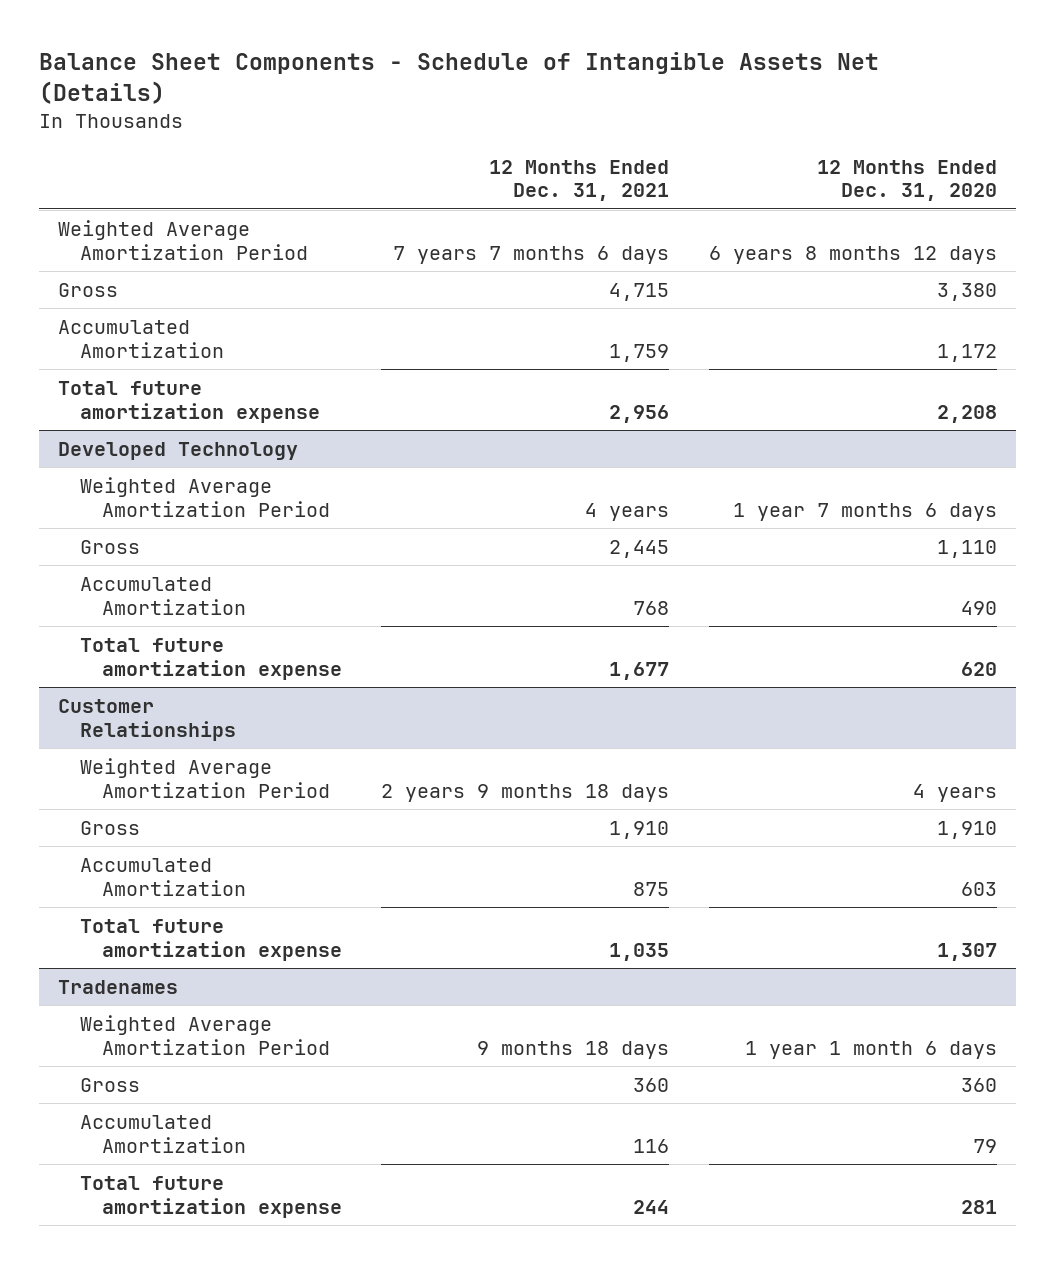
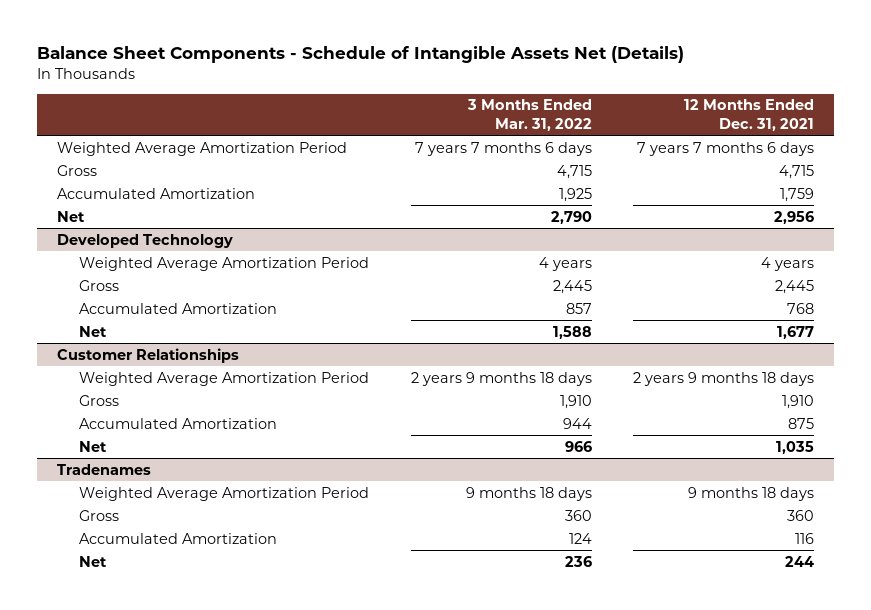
[816,159,997,202] 12 Months Ended Dec. 31, 2020 -> none
none -> [466,99,592,132] 3 Months Ended Mar. 31, 2022
[58,381,321,423] Total future amortization expense -> [57,210,86,222] Net
[80,638,343,680] Total future amortization expense -> [79,325,108,337] Net
[80,919,343,961] Total future amortization expense -> [79,440,108,452] Net
[80,1176,343,1218] Total future amortization expense -> [79,555,108,567] Net

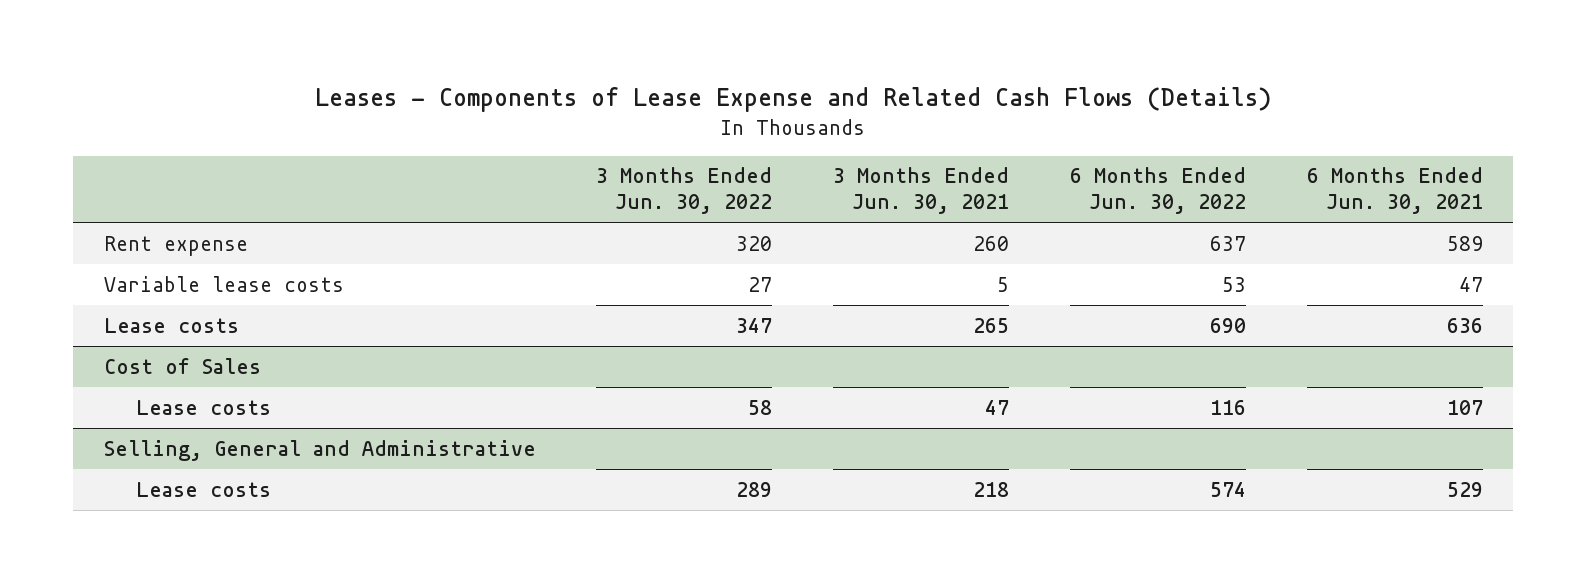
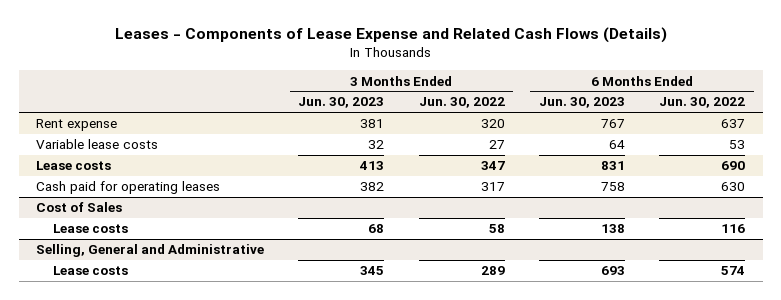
[833,167,1010,214] 3 Months Ended Jun. 30, 2021 -> none
[1306,167,1483,214] 6 Months Ended Jun. 30, 2021 -> none
none -> [298,97,385,109] Jun. 30, 2023
none -> [539,97,626,109] Jun. 30, 2023
none -> [35,181,220,195] Cash paid for operating leases

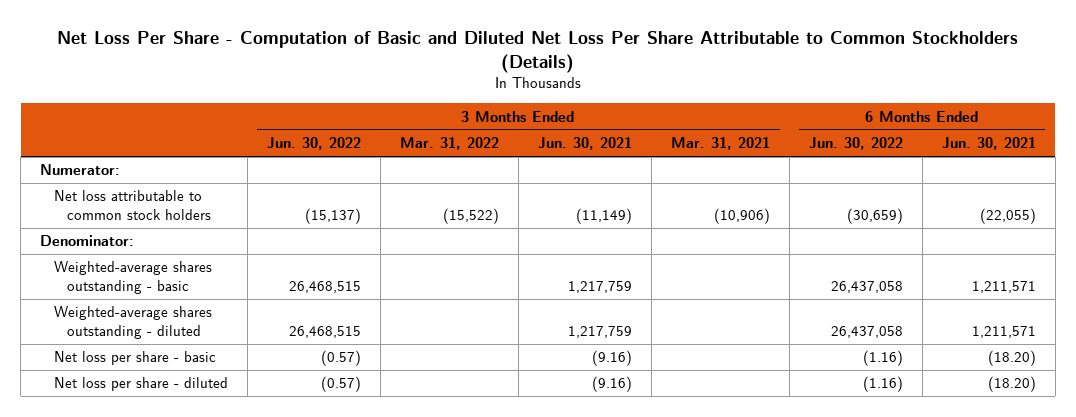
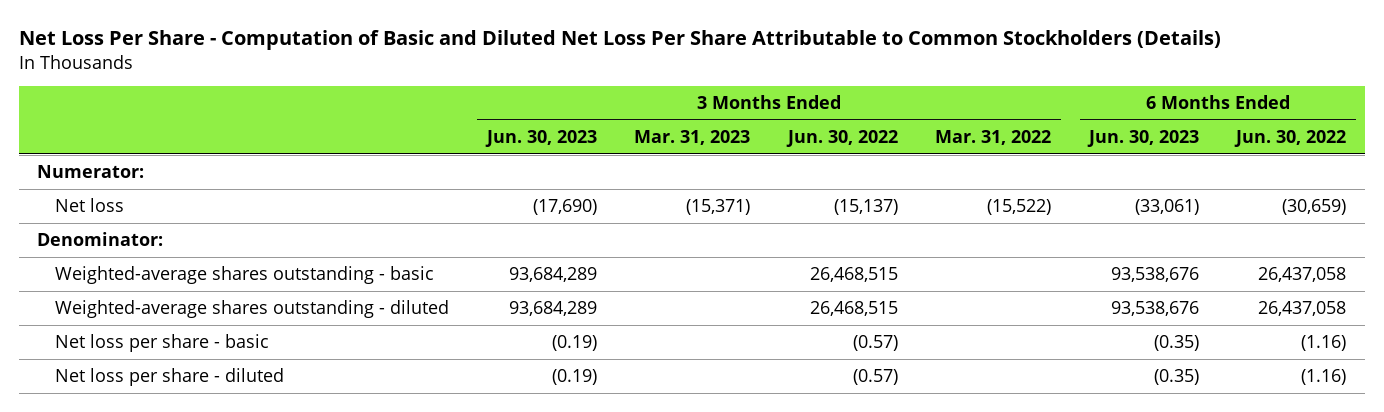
[537,137,632,151] Jun. 30, 2021 -> none
[670,137,770,151] Mar. 31, 2021 -> none
[941,137,1036,151] Jun. 30, 2021 -> none
none -> [484,130,597,148] Jun. 30, 2023
none -> [634,130,751,146] Mar. 31, 2023
none -> [1086,130,1199,148] Jun. 30, 2023
[53,190,212,220] Net loss attributable to common stock holders -> [55,198,125,213] Net loss

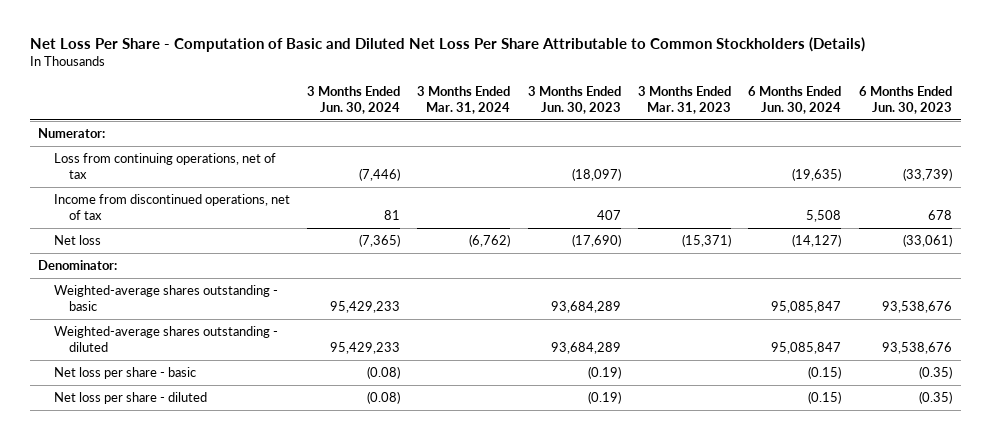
[785,130,898,148] Jun. 30, 2022 -> none
[935,130,1052,146] Mar. 31, 2022 -> none
[1234,130,1347,148] Jun. 30, 2022 -> none
none -> [306,85,400,114] 3 Months Ended Jun. 30, 2024
none -> [417,85,511,114] 3 Months Ended Mar. 31, 2024
none -> [748,85,842,114] 6 Months Ended Jun. 30, 2024
none -> [53,152,276,180] Loss from continuing operations, net of tax
none -> [53,193,290,221] Income from discontinued operations, net of tax

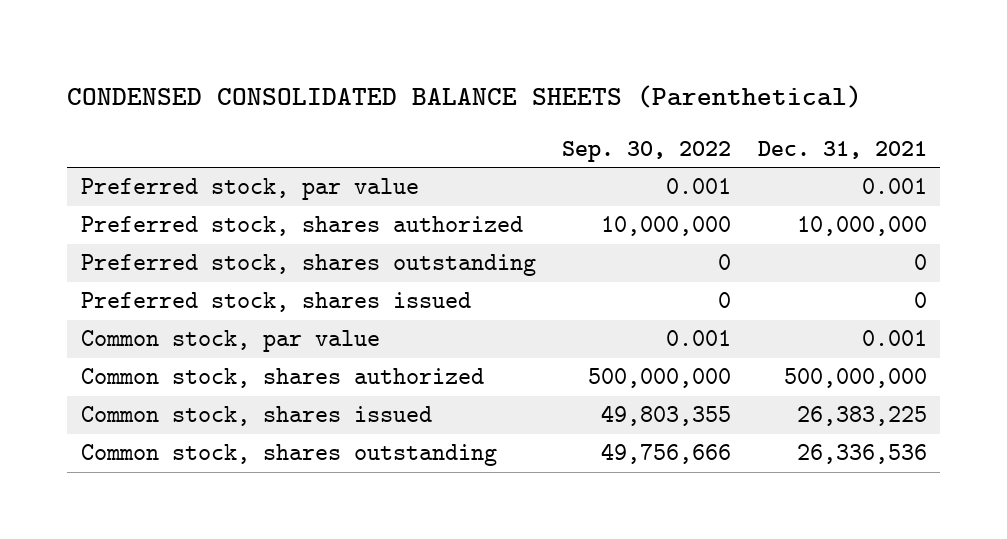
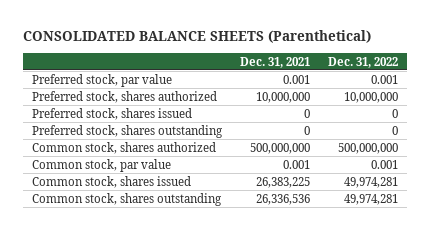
[67,85,863,109] CONDENSED CONSOLIDATED BALANCE SHEETS (Parenthetical) -> [23,30,372,44] CONSOLIDATED BALANCE SHEETS (Parenthetical)
[562,140,732,162] Sep. 30, 2022 -> none
none -> [327,56,398,68] Dec. 31, 2022
[80,254,536,277] Preferred stock, shares outstanding -> [32,124,224,138] Preferred stock, shares outstanding
[80,330,380,353] Common stock, par value -> [32,158,172,172] Common stock, par value

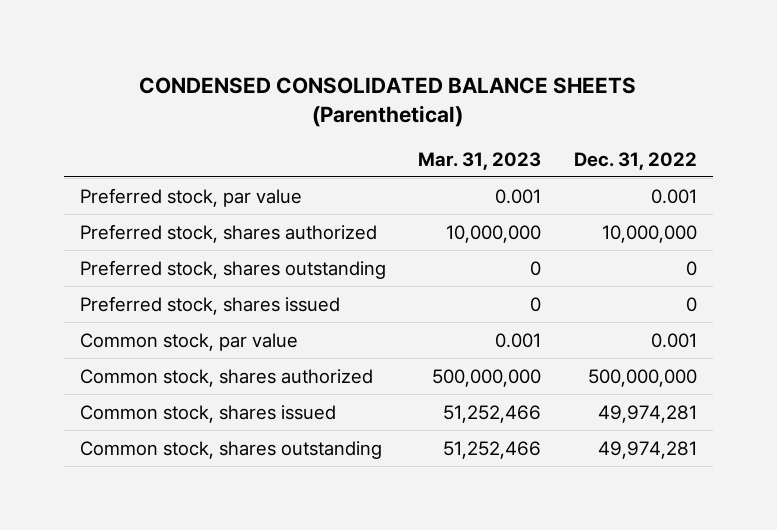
[23,30,372,44] CONSOLIDATED BALANCE SHEETS (Parenthetical) -> [139,76,637,127] CONDENSED CONSOLIDATED BALANCE SHEETS (Parenthetical)
[240,56,311,68] Dec. 31, 2021 -> none
none -> [418,151,542,170] Mar. 31, 2023
[32,107,193,120] Preferred stock, shares issued -> [79,295,340,315] Preferred stock, shares issued
[32,141,217,154] Common stock, shares authorized -> [79,368,373,387] Common stock, shares authorized

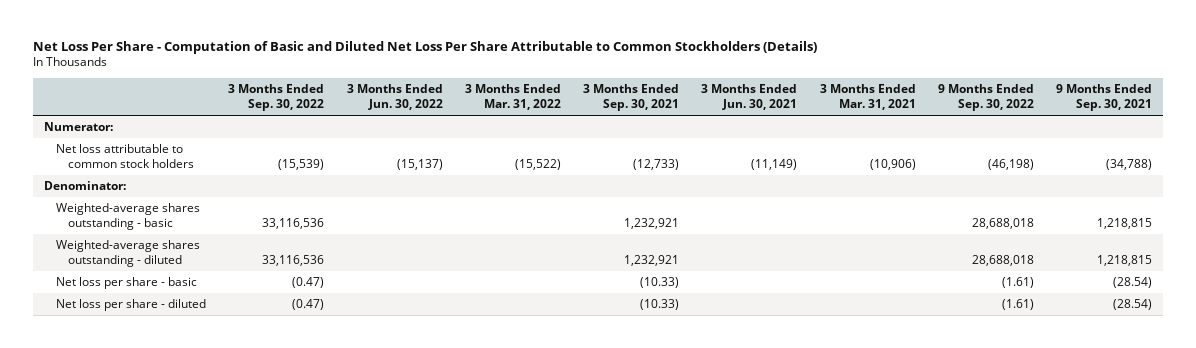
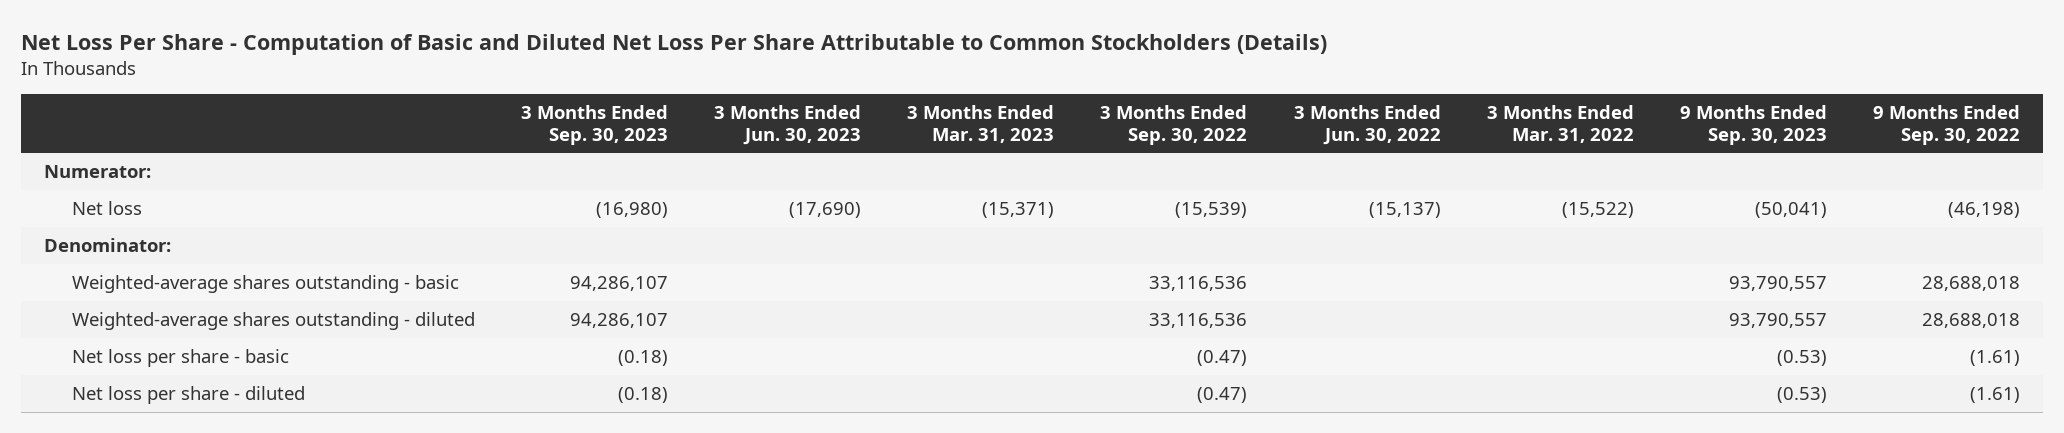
[583,84,680,111] 3 Months Ended Sep. 30, 2021 -> none
[701,84,798,110] 3 Months Ended Jun. 30, 2021 -> none
[819,84,916,110] 3 Months Ended Mar. 31, 2021 -> none
[1055,84,1152,111] 9 Months Ended Sep. 30, 2021 -> none
none -> [521,104,669,145] 3 Months Ended Sep. 30, 2023
none -> [714,104,862,145] 3 Months Ended Jun. 30, 2023
none -> [907,104,1055,143] 3 Months Ended Mar. 31, 2023
none -> [1679,104,1827,145] 9 Months Ended Sep. 30, 2023
[56,144,195,169] Net loss attributable to common stock holders -> [71,200,142,215] Net loss

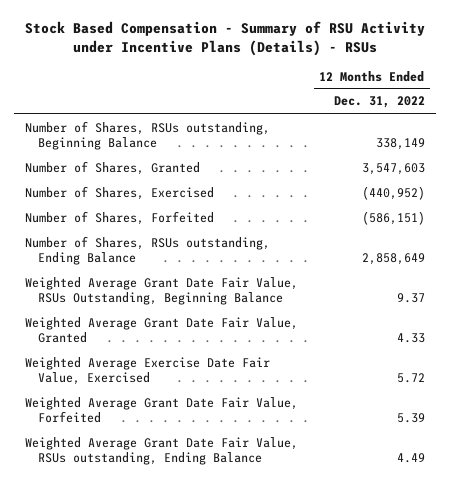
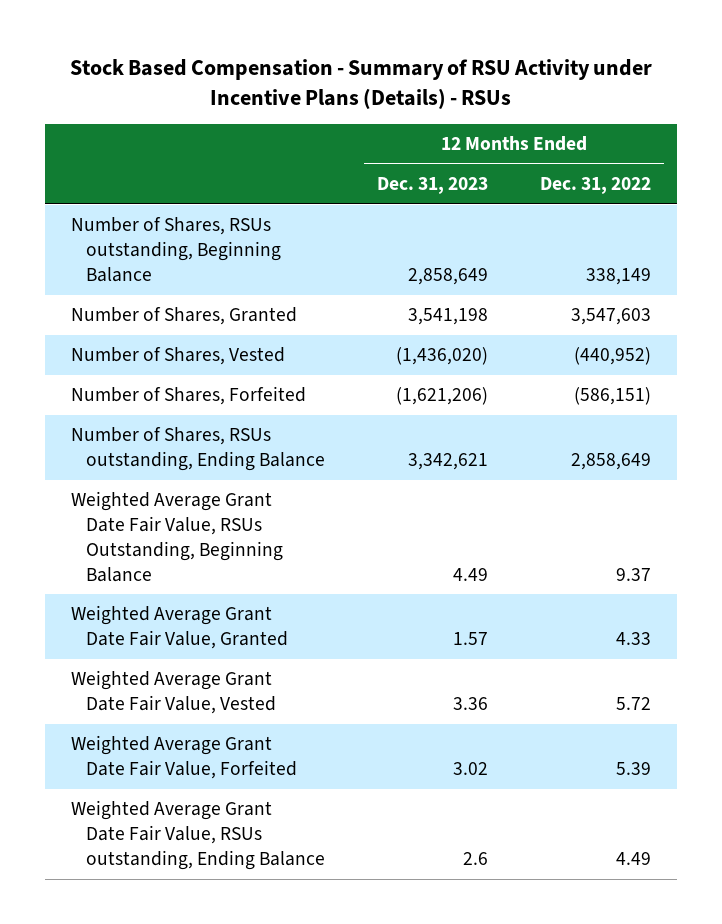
none -> [376,177,488,195] Dec. 31, 2023
[24,185,214,200] Number of Shares, Exercised -> [70,347,285,366] Number of Shares, Vested
[24,356,270,385] Weighted Average Exercise Date Fair Value, Exercised -> [70,670,276,715] Weighted Average Grant Date Fair Value, Vested

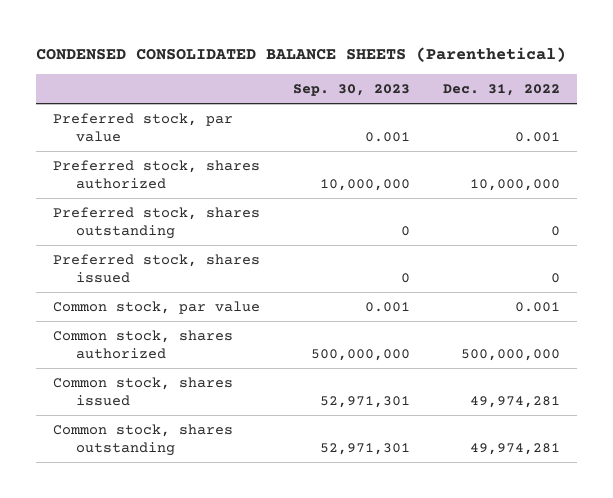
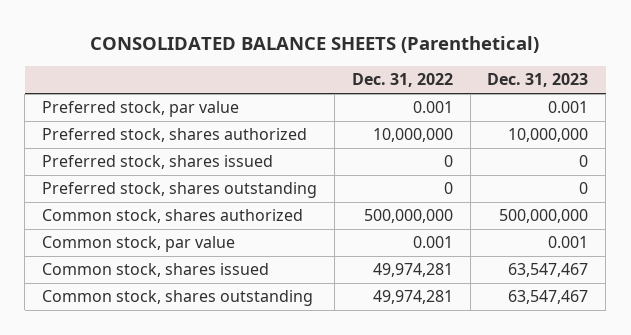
[36,47,567,63] CONDENSED CONSOLIDATED BALANCE SHEETS (Parenthetical) -> [90,35,540,53] CONSOLIDATED BALANCE SHEETS (Parenthetical)
[292,84,410,97] Sep. 30, 2023 -> none
none -> [487,73,589,88] Dec. 31, 2023
[52,206,260,240] Preferred stock, shares outstanding -> [42,182,318,199] Preferred stock, shares outstanding
[52,300,260,314] Common stock, par value -> [42,236,236,253] Common stock, par value

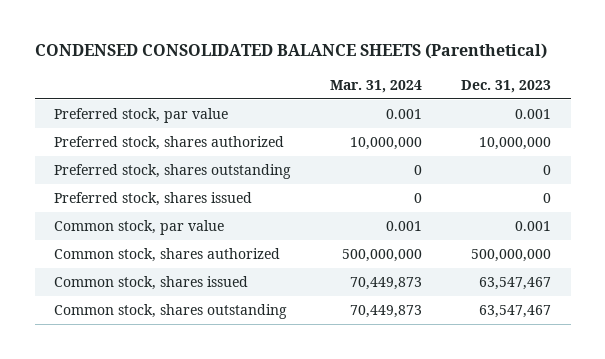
[90,35,540,53] CONSOLIDATED BALANCE SHEETS (Parenthetical) -> [34,43,547,60] CONDENSED CONSOLIDATED BALANCE SHEETS (Parenthetical)
[351,73,453,88] Dec. 31, 2022 -> none
none -> [330,79,423,93] Mar. 31, 2024
[42,155,274,170] Preferred stock, shares issued -> [54,192,253,207] Preferred stock, shares issued
[42,209,304,224] Common stock, shares authorized -> [54,248,281,263] Common stock, shares authorized

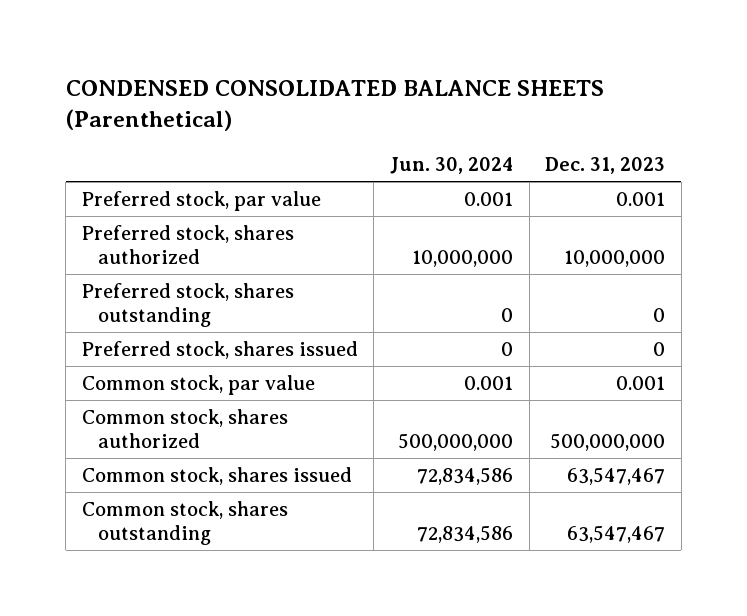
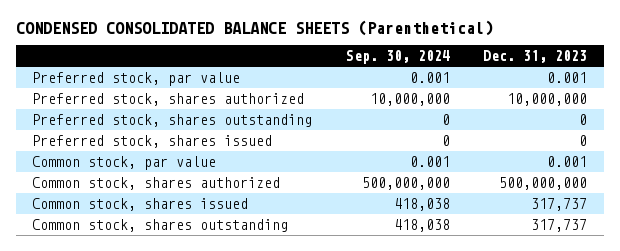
[390,157,514,175] Jun. 30, 2024 -> none
none -> [345,50,450,65] Sep. 30, 2024
[567,467,666,486] 63,547,467 -> [531,197,588,211] 317,737
[567,524,666,543] 63,547,467 -> [531,218,588,232] 317,737

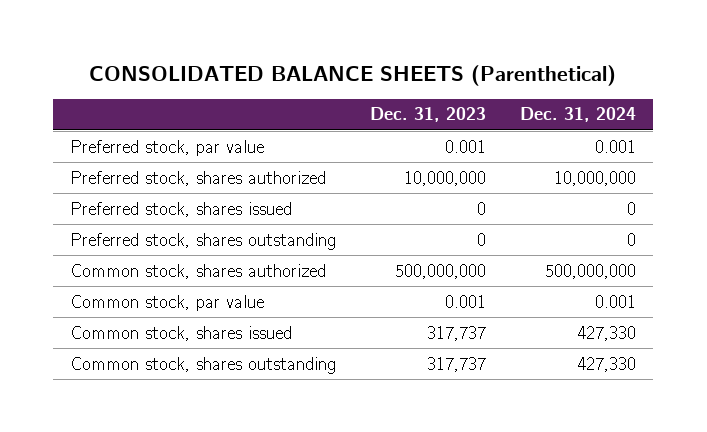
[15,19,493,36] CONDENSED CONSOLIDATED BALANCE SHEETS (Parenthetical) -> [89,64,617,86] CONSOLIDATED BALANCE SHEETS (Parenthetical)
[345,50,450,65] Sep. 30, 2024 -> none
none -> [520,107,637,123] Dec. 31, 2024
[32,113,313,127] Preferred stock, shares outstanding -> [70,232,337,250] Preferred stock, shares outstanding
[32,155,217,170] Common stock, par value -> [70,294,265,311] Common stock, par value

